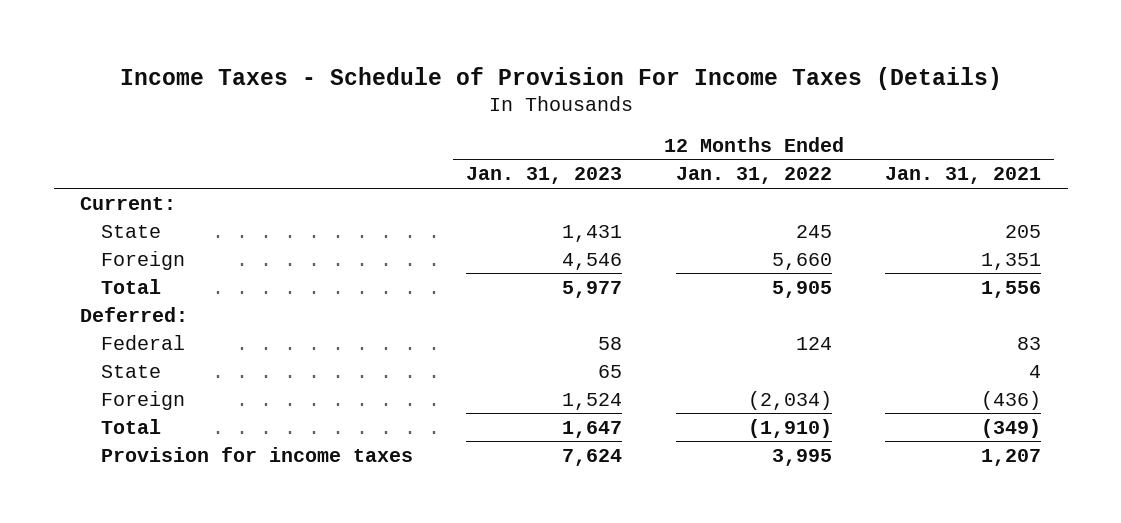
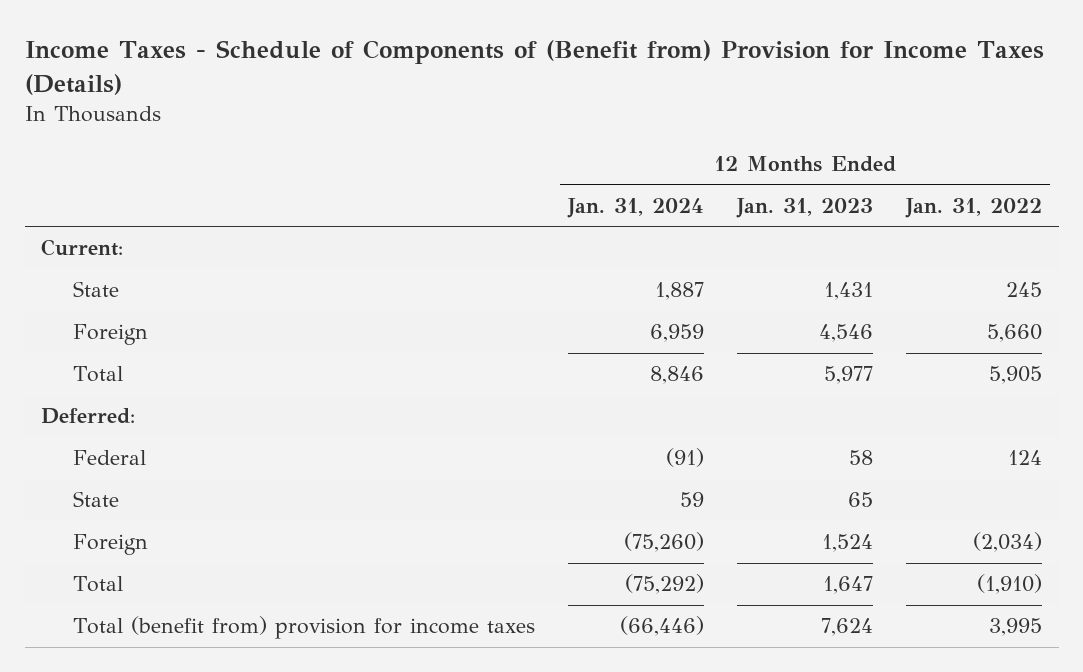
[119,66,1002,90] Income Taxes - Schedule of Provision For Income Taxes (Details) -> [24,40,1044,95] Income Taxes - Schedule of Components of (Benefit from) Provision for Income Taxes (Details)
[884,167,1041,185] Jan. 31, 2021 -> none
none -> [566,198,704,219] Jan. 31, 2024
[101,446,414,462] Provision for income taxes -> [72,616,535,640] Total (benefit from) provision for income taxes

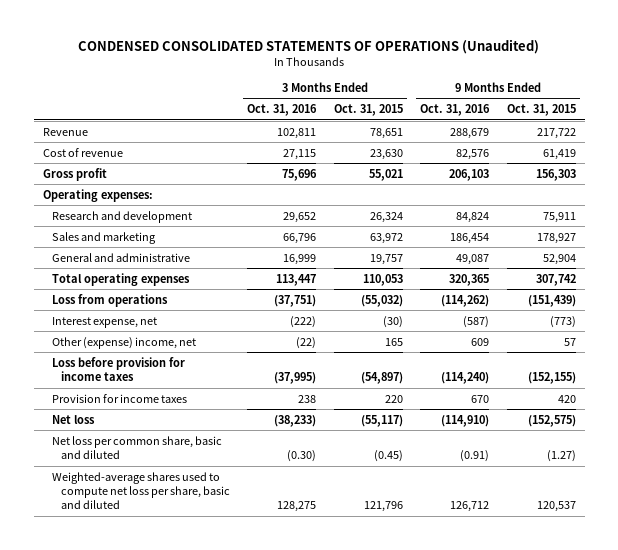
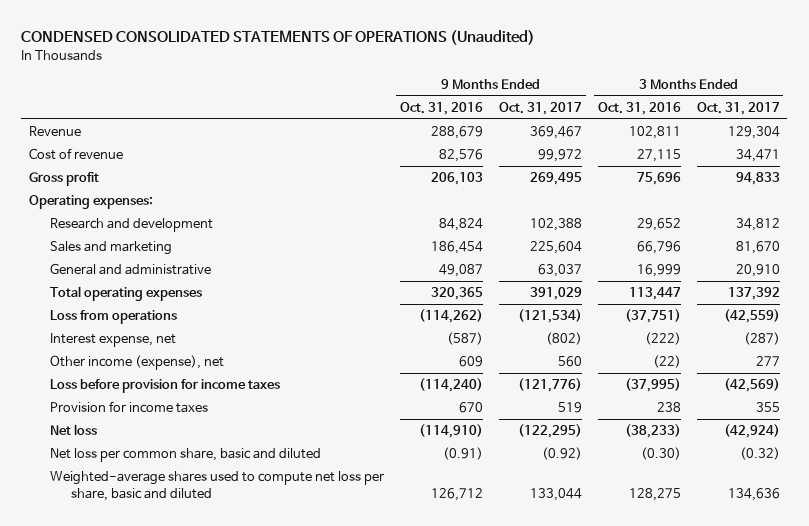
[333,104,403,117] Oct. 31, 2015 -> none
[506,104,576,117] Oct. 31, 2015 -> none
none -> [498,102,582,116] Oct. 31, 2017
none -> [696,102,780,116] Oct. 31, 2017
[51,336,196,349] Other (expense) income, net -> [50,355,225,371] Other income (expense), net

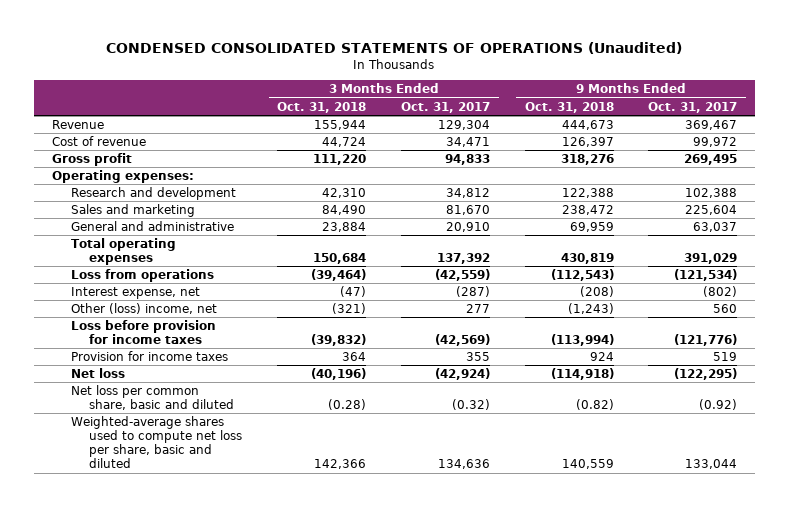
[400,102,484,116] Oct. 31, 2016 -> none
[597,102,681,116] Oct. 31, 2016 -> none
none -> [277,101,367,113] Oct. 31, 2018
none -> [524,101,614,113] Oct. 31, 2018
[50,355,225,371] Other income (expense), net -> [70,302,217,314] Other (loss) income, net

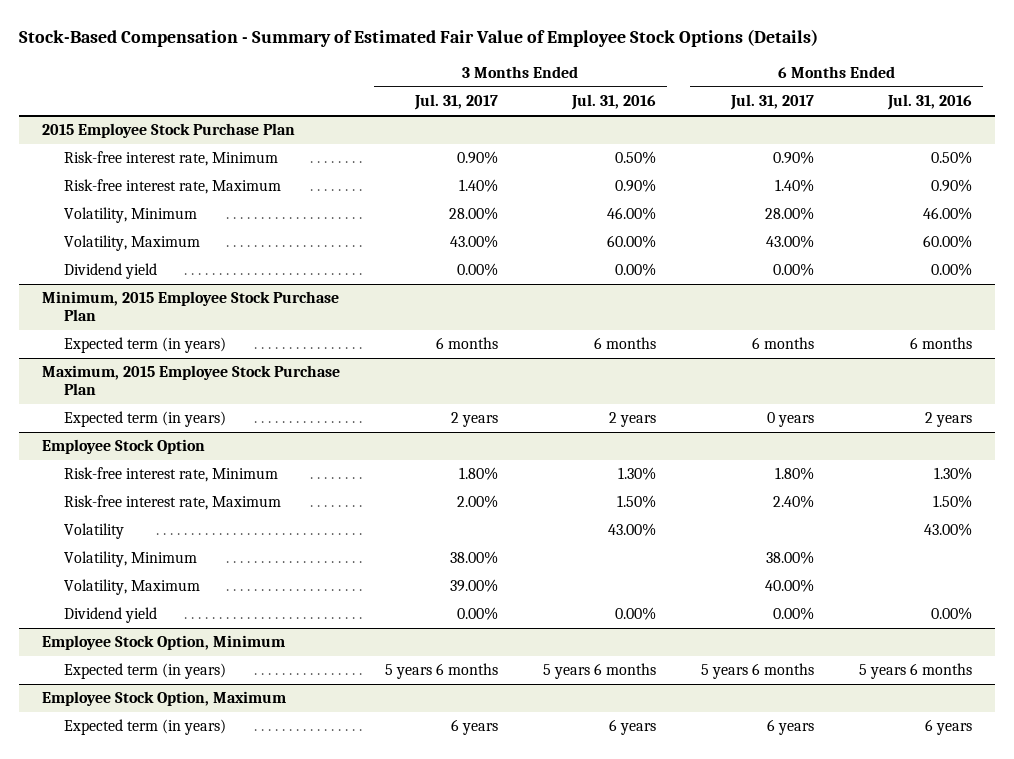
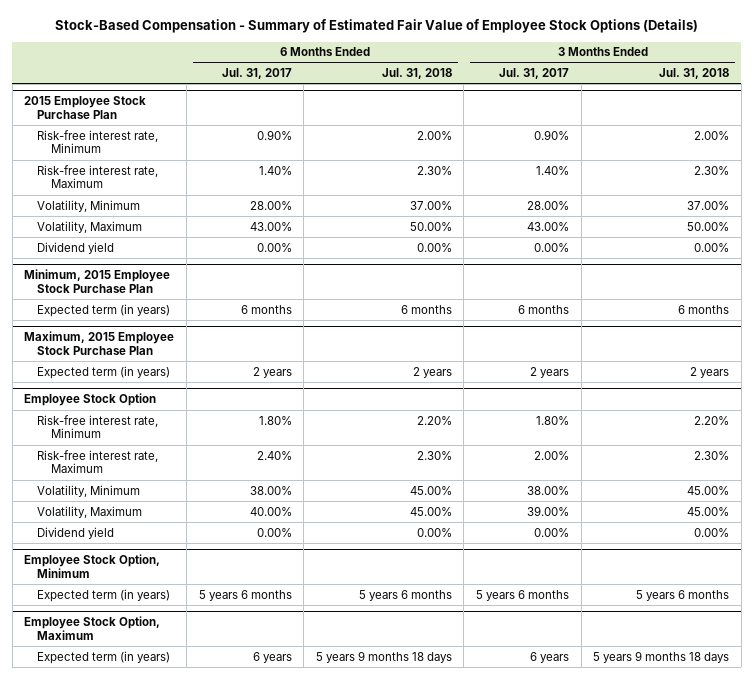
[570,94,656,111] Jul. 31, 2016 -> none
[887,94,973,111] Jul. 31, 2016 -> none
none -> [381,68,452,80] Jul. 31, 2018
none -> [659,68,730,80] Jul. 31, 2018
[767,412,815,428] 0 years -> [252,366,292,378] 2 years
[63,523,124,540] Volatility -> none

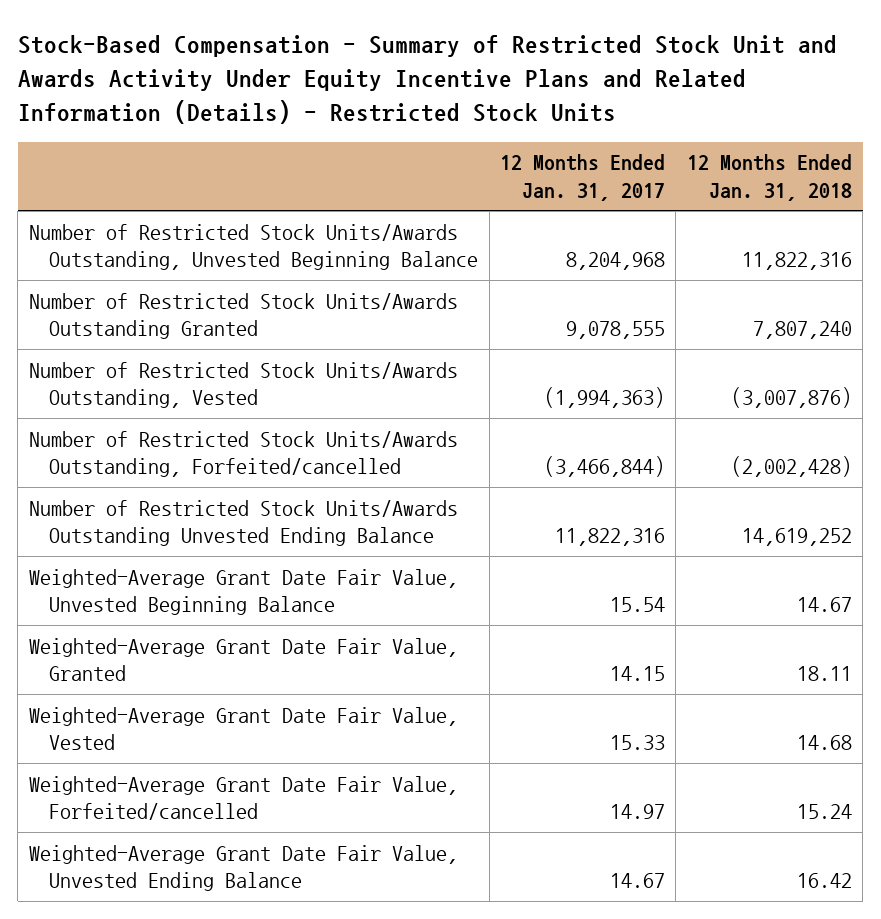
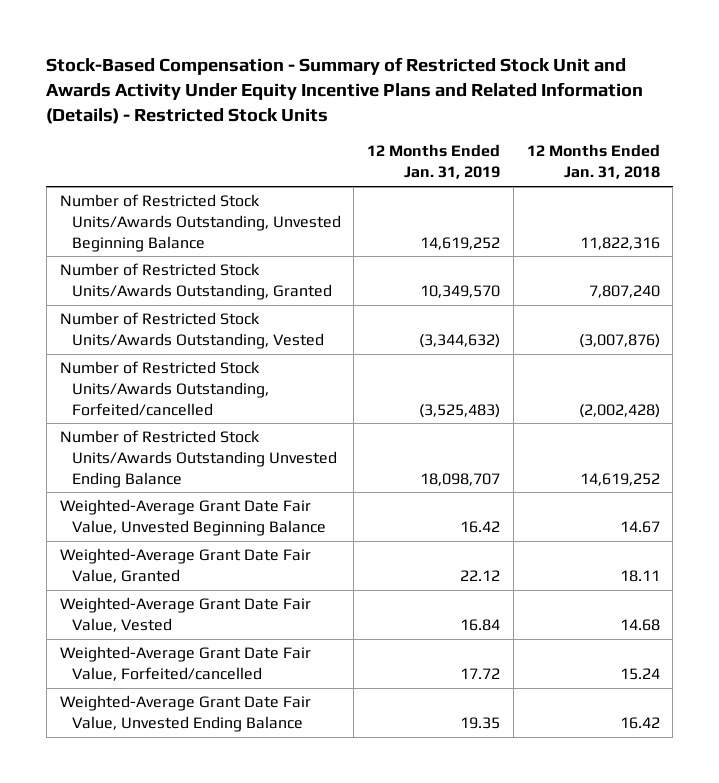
[499,154,665,201] 12 Months Ended Jan. 31, 2017 -> none
none -> [367,144,501,180] 12 Months Ended Jan. 31, 2019
[28,292,458,340] Number of Restricted Stock Units/Awards Outstanding Granted -> [59,263,332,300] Number of Restricted Stock Units/Awards Outstanding, Granted

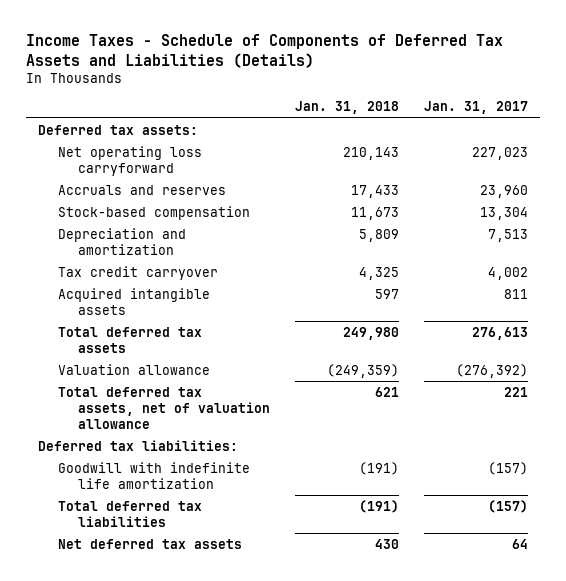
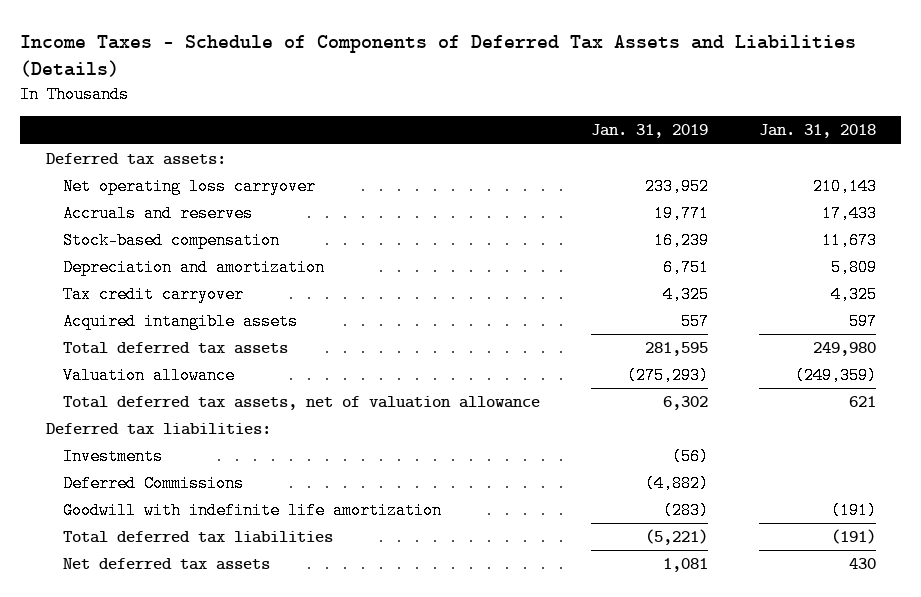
[423,101,528,115] Jan. 31, 2017 -> none
none -> [590,124,708,139] Jan. 31, 2019
[58,145,203,176] Net operating loss carryforward -> [62,178,316,196] Net operating loss carryover
none -> [62,448,163,466] Investments
none -> [62,475,244,493] Deferred Commissions

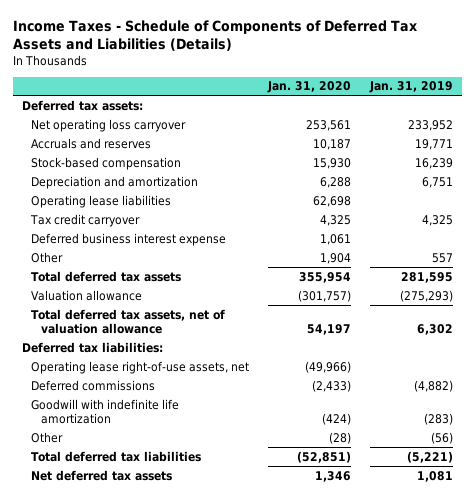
[758,124,876,139] Jan. 31, 2018 -> none
none -> [267,81,352,94] Jan. 31, 2020
none -> [31,194,172,208] Operating lease liabilities
none -> [31,232,227,246] Deferred business interest expense
[62,313,298,331] Acquired intangible assets -> [31,251,64,263] Other
[62,448,163,466] Investments -> none
none -> [31,360,250,374] Operating lease right-of-use assets, net
[62,475,244,493] Deferred Commissions -> [31,379,156,391] Deferred commissions
none -> [31,431,64,443] Other

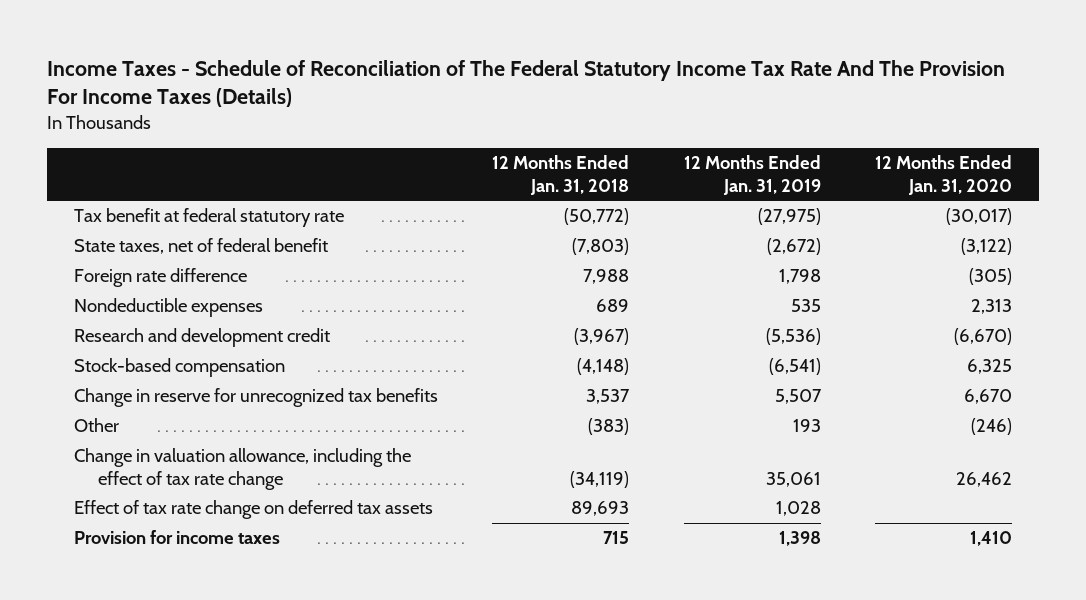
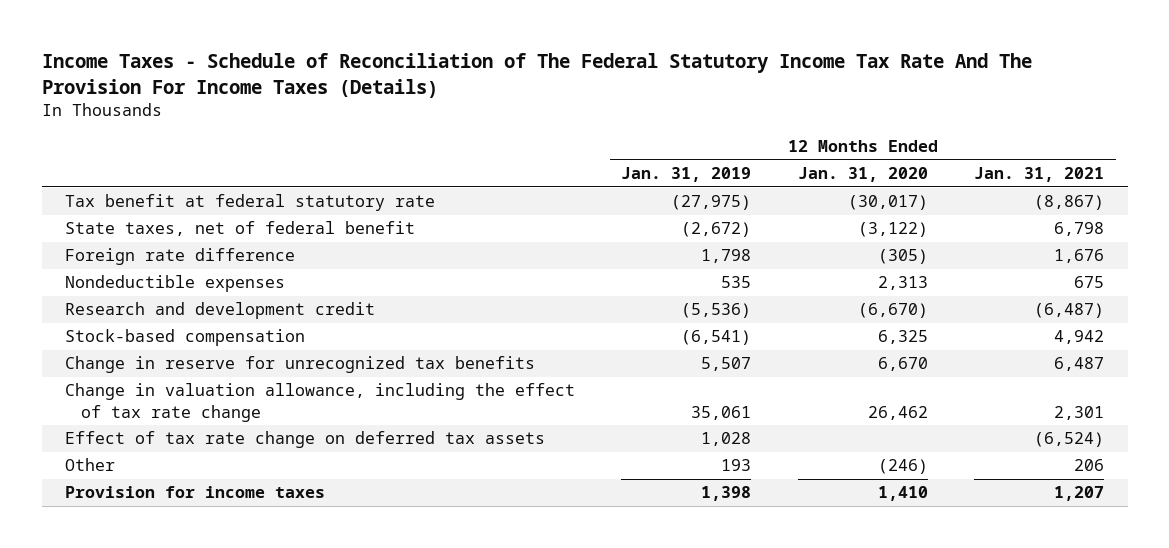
[492,155,630,195] 12 Months Ended Jan. 31, 2018 -> none
none -> [974,167,1105,183] Jan. 31, 2021
[74,418,120,433] Other -> [64,458,115,472] Other

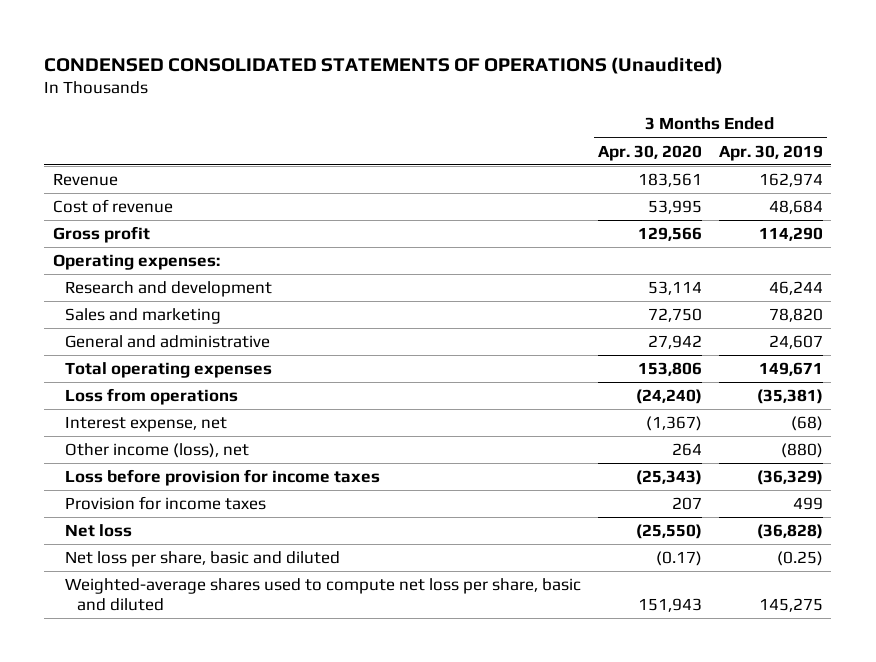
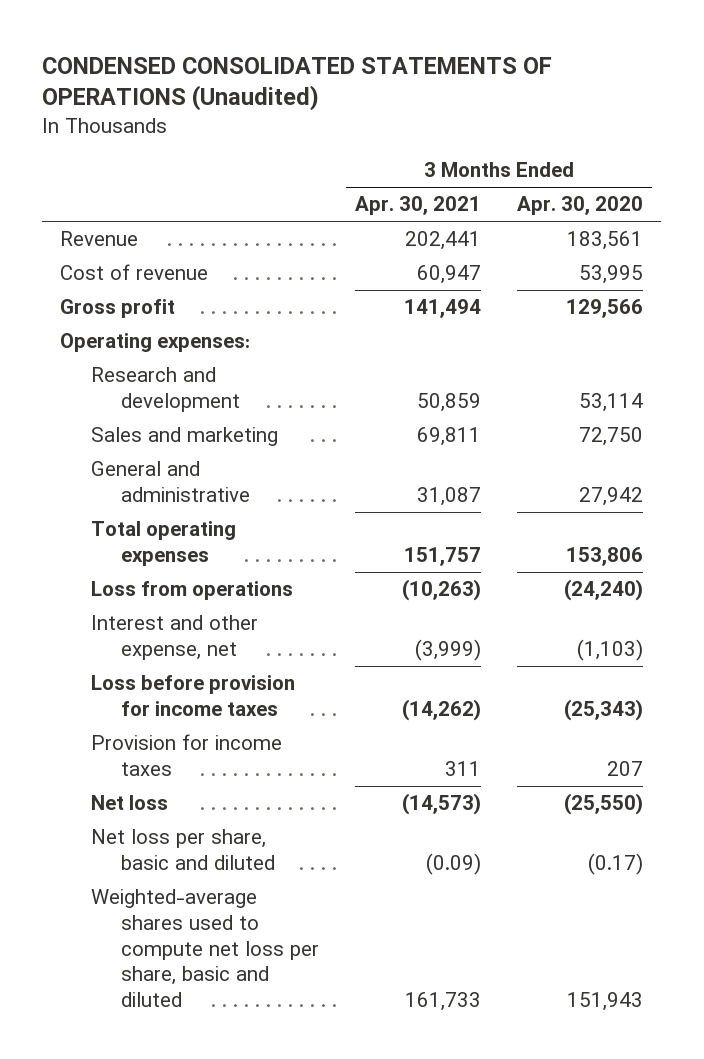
[718,144,823,161] Apr. 30, 2019 -> none
none -> [355,196,482,216] Apr. 30, 2021
[64,416,227,433] Interest expense, net -> none
[64,443,249,459] Other income (loss), net -> [90,615,258,660] Interest and other expense, net
[671,443,702,457] 264 -> [577,638,644,661] (1,103)

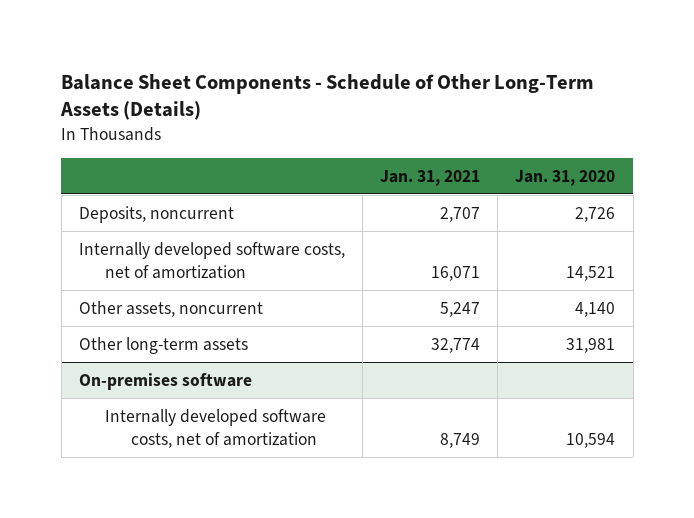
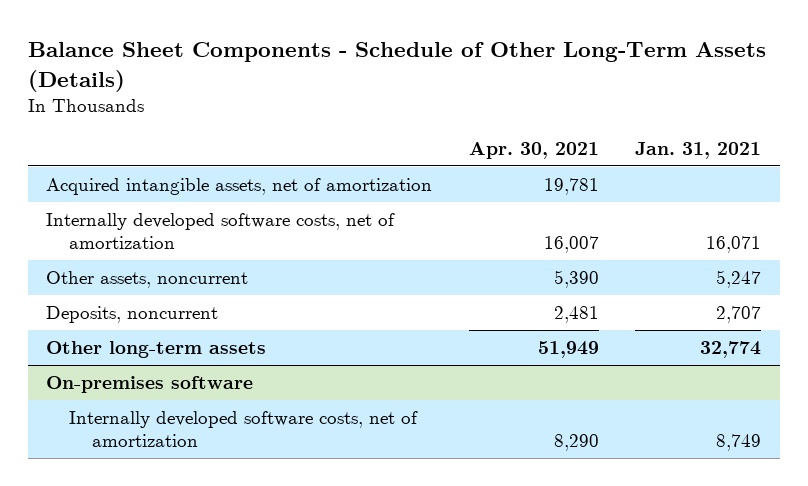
[515,169,616,186] Jan. 31, 2020 -> none
none -> [468,141,599,159] Apr. 30, 2021
none -> [46,177,433,195] Acquired intangible assets, net of amortization
[78,205,234,223] Deposits, noncurrent -> [46,305,219,323] Deposits, noncurrent

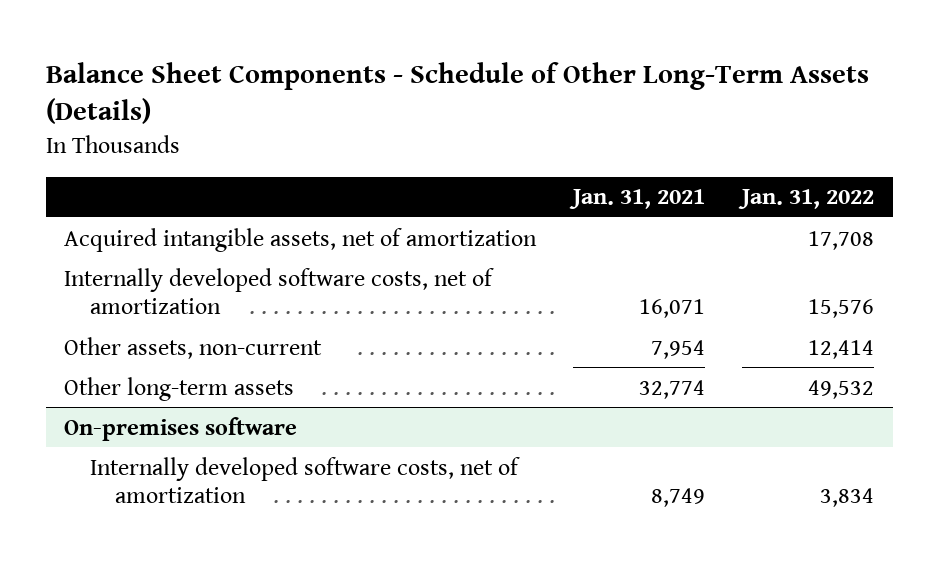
[468,141,599,159] Apr. 30, 2021 -> none
none -> [738,189,875,210] Jan. 31, 2022
[46,305,219,323] Deposits, noncurrent -> none
[46,270,249,288] Other assets, noncurrent -> [64,336,323,359] Other assets, non-current
[716,269,762,288] 5,247 -> [651,339,706,359] 7,954

